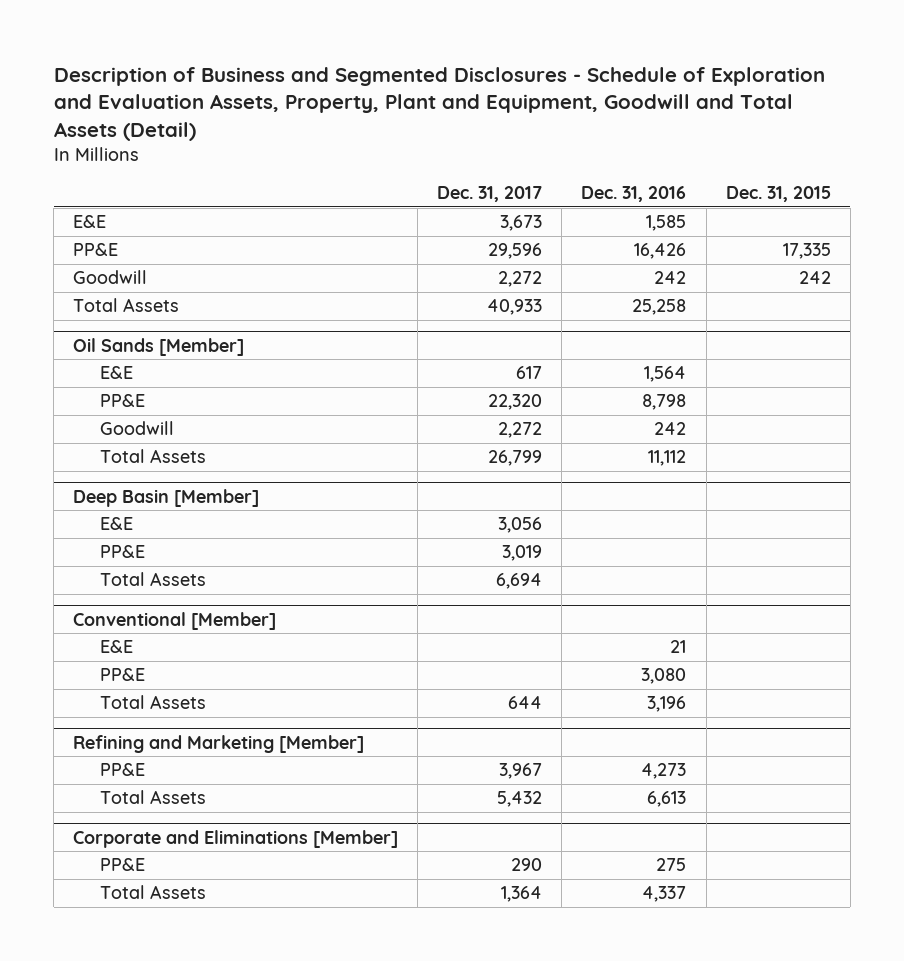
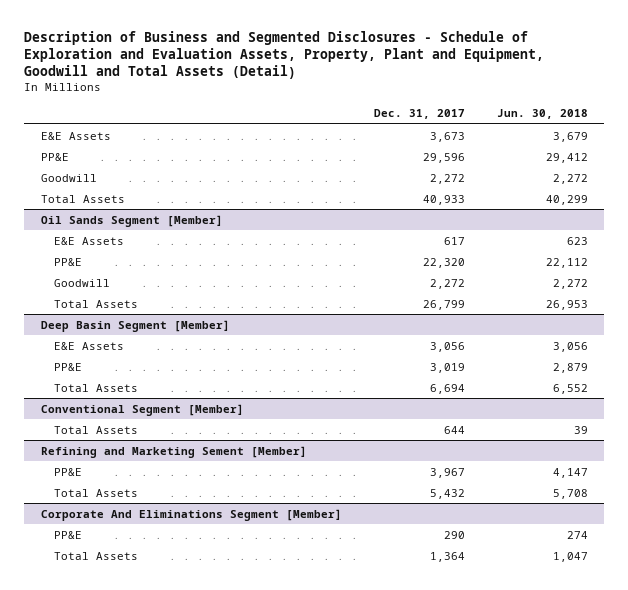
[581,186,687,203] Dec. 31, 2016 -> none
[725,186,831,203] Dec. 31, 2015 -> none
none -> [496,109,588,120] Jun. 30, 2018
[73,215,107,229] E&E -> [40,131,111,140] E&E Assets
[73,337,245,356] Oil Sands [Member] -> [40,214,223,227] Oil Sands Segment [Member]
[100,366,134,380] E&E -> [54,236,125,245] E&E Assets
[73,488,260,507] Deep Basin [Member] -> [40,319,230,332] Deep Basin Segment [Member]
[100,517,134,531] E&E -> [54,341,125,350] E&E Assets
[100,640,134,654] E&E -> none
[100,668,146,682] PP&E -> none
[73,611,277,630] Conventional [Member] -> [40,403,244,416] Conventional Segment [Member]
[73,734,365,753] Refining and Marketing [Member] -> [40,445,307,458] Refining and Marketing Sement [Member]
[73,829,399,848] Corporate and Eliminations [Member] -> [40,508,342,521] Corporate And Eliminations Segment [Member]

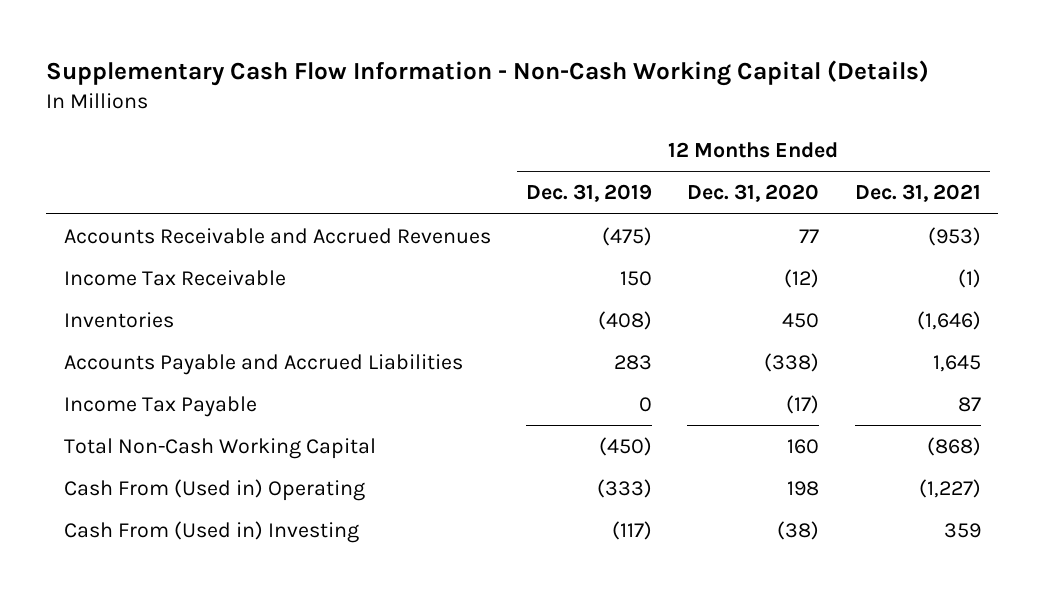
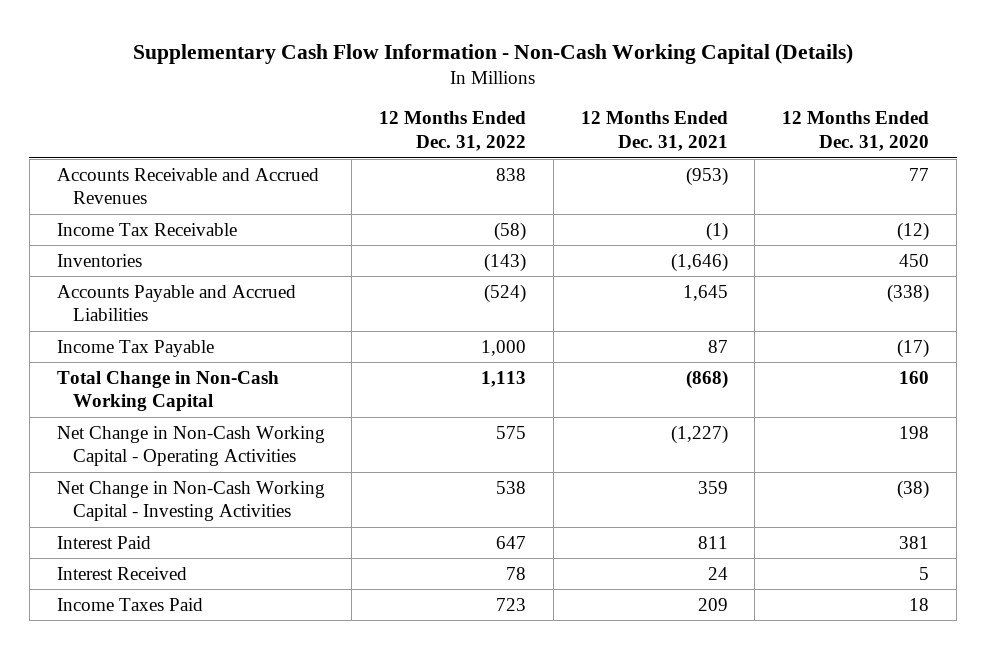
[525,184,652,203] Dec. 31, 2019 -> none
none -> [379,111,527,152] 12 Months Ended Dec. 31, 2022
[63,437,376,459] Total Non-Cash Working Capital -> [56,370,279,412] Total Change in Non-Cash Working Capital
[63,478,365,501] Cash From (Used in) Operating -> [56,425,325,467] Net Change in Non-Cash Working Capital - Operating Activities
[63,520,359,543] Cash From (Used in) Investing -> [56,480,325,522] Net Change in Non-Cash Working Capital - Investing Activities
none -> [56,535,151,549] Interest Paid
none -> [56,566,187,580] Interest Received
none -> [56,597,203,611] Income Taxes Paid

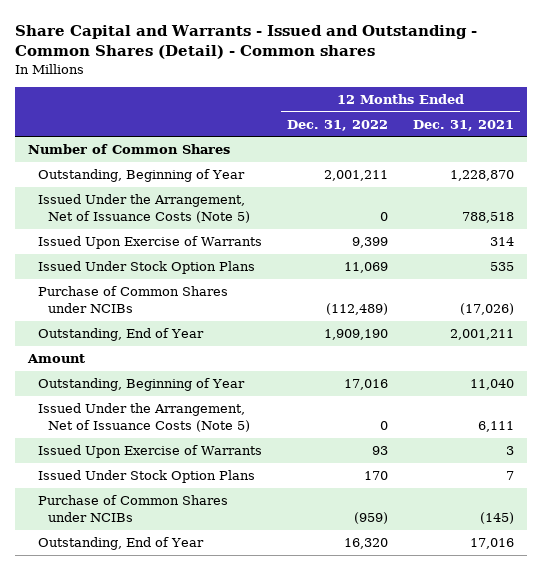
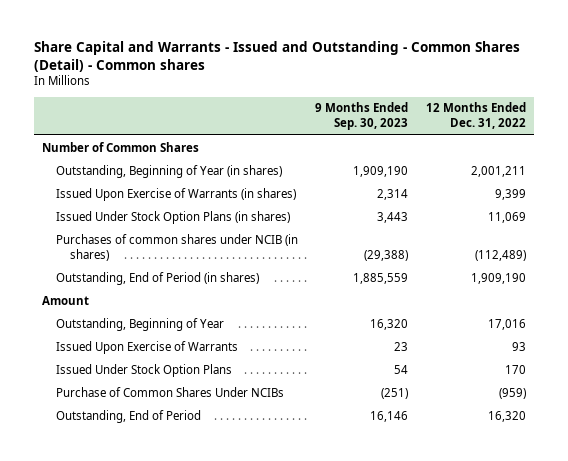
[413,119,515,131] Dec. 31, 2021 -> none
none -> [315,102,409,131] 9 Months Ended Sep. 30, 2023
[37,194,251,224] Issued Under the Arrangement, Net of Issuance Costs (Note 5) -> none
[37,169,245,183] Outstanding, Beginning of Year -> [56,164,283,178] Outstanding, Beginning of Year (in shares)
[37,236,262,250] Issued Upon Exercise of Warrants -> [56,187,297,201] Issued Upon Exercise of Warrants (in shares)
[37,261,255,275] Issued Under Stock Option Plans -> [56,210,291,224] Issued Under Stock Option Plans (in shares)
[37,286,228,314] Purchase of Common Shares under NCIBs -> [56,233,299,261] Purchases of common shares under NCIB (in shares)
[37,328,204,342] Outstanding, End of Year -> [56,271,260,285] Outstanding, End of Period (in shares)
[37,403,251,433] Issued Under the Arrangement, Net of Issuance Costs (Note 5) -> none
[37,495,228,523] Purchase of Common Shares under NCIBs -> [56,386,285,397] Purchase of Common Shares Under NCIBs
[37,537,204,551] Outstanding, End of Year -> [56,409,202,423] Outstanding, End of Period

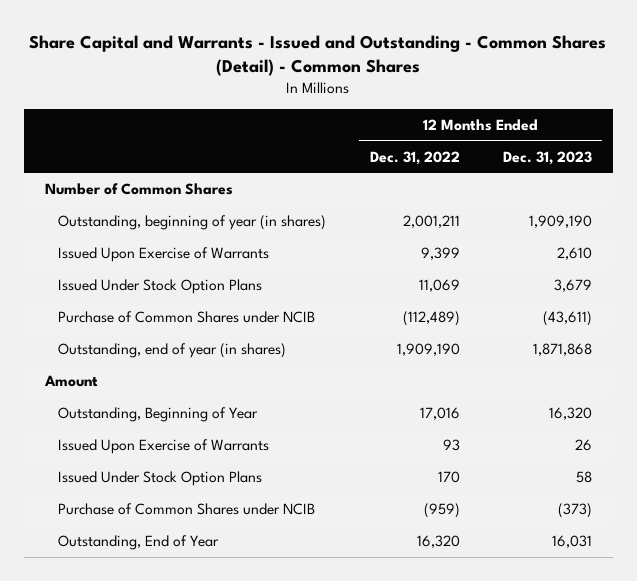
[33,40,520,72] Share Capital and Warrants - Issued and Outstanding - Common Shares (Detail) - Common shares -> [29,34,607,77] Share Capital and Warrants - Issued and Outstanding - Common Shares (Detail) - Common Shares
[315,102,409,131] 9 Months Ended Sep. 30, 2023 -> none
none -> [502,150,592,165] Dec. 31, 2023
[56,164,283,178] Outstanding, Beginning of Year (in shares) -> [58,214,327,230] Outstanding, beginning of year (in shares)
[56,187,297,201] Issued Upon Exercise of Warrants (in shares) -> [58,246,270,262] Issued Upon Exercise of Warrants
[56,210,291,224] Issued Under Stock Option Plans (in shares) -> [58,278,263,294] Issued Under Stock Option Plans
[56,233,299,261] Purchases of common shares under NCIB (in shares) -> [58,310,316,323] Purchase of Common Shares under NCIB
[56,271,260,285] Outstanding, End of Period (in shares) -> [58,342,287,358] Outstanding, end of year (in shares)
[56,386,285,397] Purchase of Common Shares Under NCIBs -> [58,502,316,515] Purchase of Common Shares under NCIB
[56,409,202,423] Outstanding, End of Period -> [58,534,220,550] Outstanding, End of Year

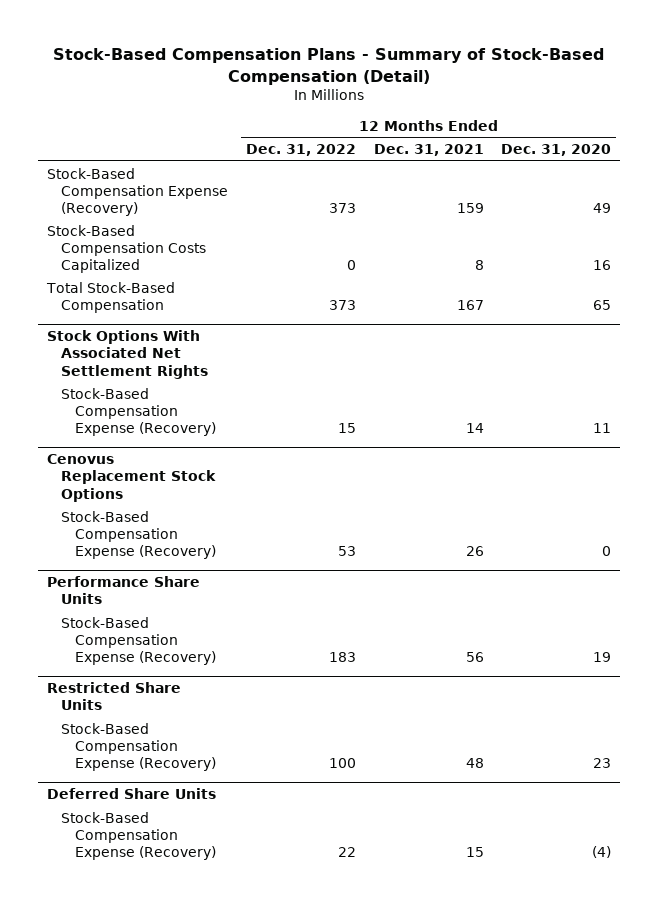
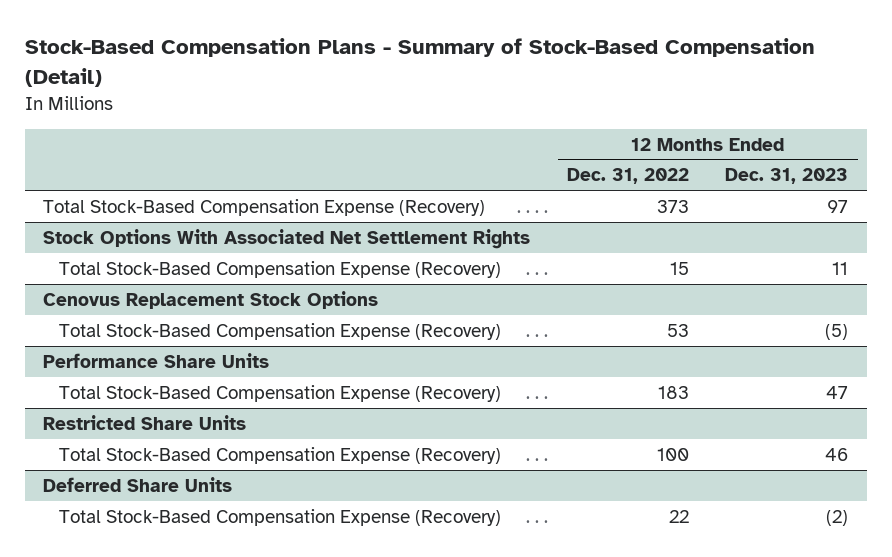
[373,144,484,157] Dec. 31, 2021 -> none
[501,144,612,157] Dec. 31, 2020 -> none
none -> [725,168,849,185] Dec. 31, 2023
[46,224,206,274] Stock-Based Compensation Costs Capitalized -> none
[45,281,175,313] Total Stock-Based Compensation -> none
[46,167,228,217] Stock-Based Compensation Expense (Recovery) -> [43,198,486,216] Total Stock-Based Compensation Expense (Recovery)
[60,387,216,437] Stock-Based Compensation Expense (Recovery) -> [58,260,501,278] Total Stock-Based Compensation Expense (Recovery)
[60,510,216,560] Stock-Based Compensation Expense (Recovery) -> [58,322,501,340] Total Stock-Based Compensation Expense (Recovery)
[60,616,216,666] Stock-Based Compensation Expense (Recovery) -> [58,384,501,402] Total Stock-Based Compensation Expense (Recovery)
[60,722,216,772] Stock-Based Compensation Expense (Recovery) -> [58,446,501,464] Total Stock-Based Compensation Expense (Recovery)
[60,811,216,861] Stock-Based Compensation Expense (Recovery) -> [58,508,501,526] Total Stock-Based Compensation Expense (Recovery)

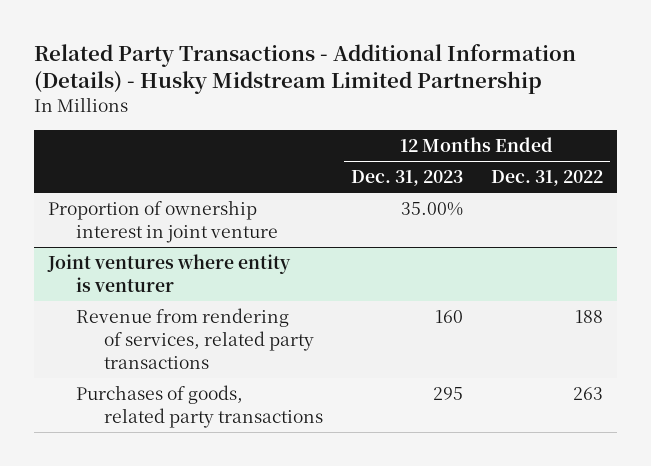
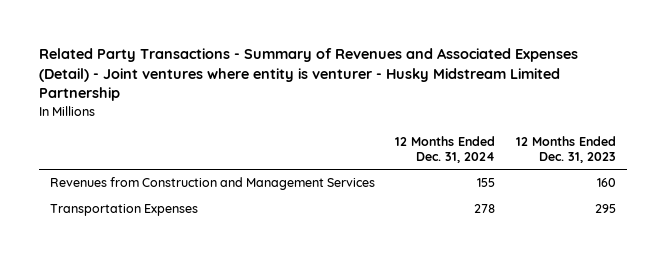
[33,43,576,95] Related Party Transactions - Additional Information (Details) - Husky Midstream Limited Partnership -> [39,47,579,102] Related Party Transactions - Summary of Revenues and Associated Expenses (Detail) - Joint ventures where entity is venturer - Husky Midstream Limited Partnership
[491,170,604,187] Dec. 31, 2022 -> none
none -> [395,135,496,164] 12 Months Ended Dec. 31, 2024
[47,200,278,243] Proportion of ownership interest in joint venture -> none
[46,254,291,292] Joint ventures where entity is venturer -> none
[75,308,314,369] Revenue from rendering of services, related party transactions -> [49,177,375,191] Revenues from Construction and Management Services
[75,385,323,428] Purchases of goods, related party transactions -> [49,204,198,217] Transportation Expenses

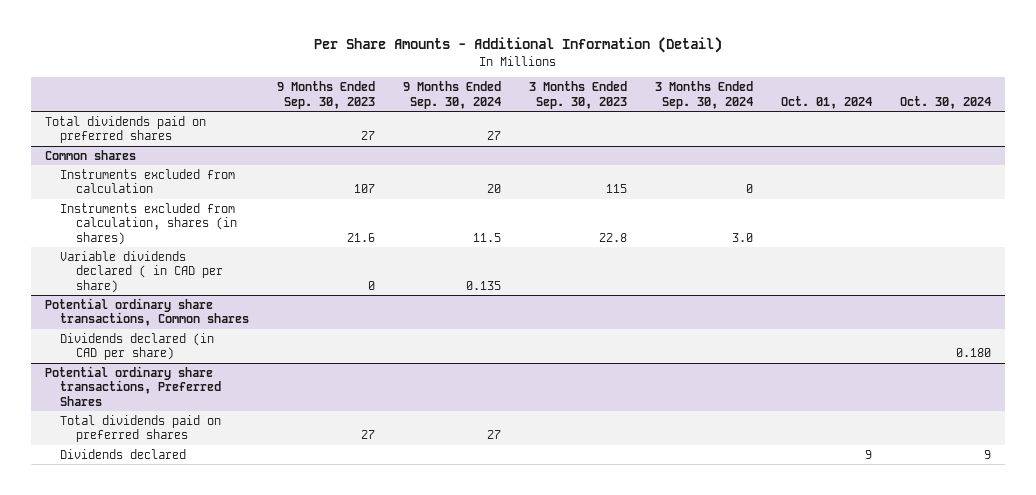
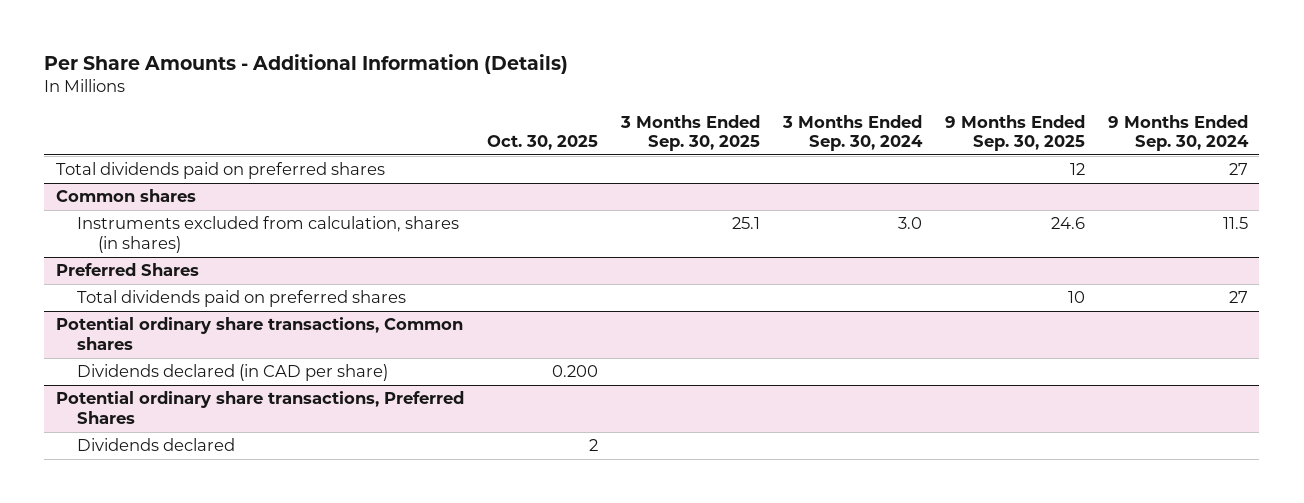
[313,37,722,54] Per Share Amounts - Additional Information (Detail) -> [44,53,569,74] Per Share Amounts - Additional Information (Details)
[277,81,376,109] 9 Months Ended Sep. 30, 2023 -> none
[528,81,627,109] 3 Months Ended Sep. 30, 2023 -> none
[780,95,872,109] Oct. 01, 2024 -> none
[899,95,991,109] Oct. 30, 2024 -> none
none -> [486,134,598,150] Oct. 30, 2025
none -> [619,114,760,151] 3 Months Ended Sep. 30, 2025
none -> [944,114,1085,151] 9 Months Ended Sep. 30, 2025
[60,168,236,194] Instruments excluded from calculation -> none
[60,250,223,293] Variable dividends declared ( in CAD per share) -> none
none -> [55,263,199,277] Preferred Shares
none -> [76,290,406,308] Total dividends paid on preferred shares
[60,414,222,443] Total dividends paid on preferred shares -> none

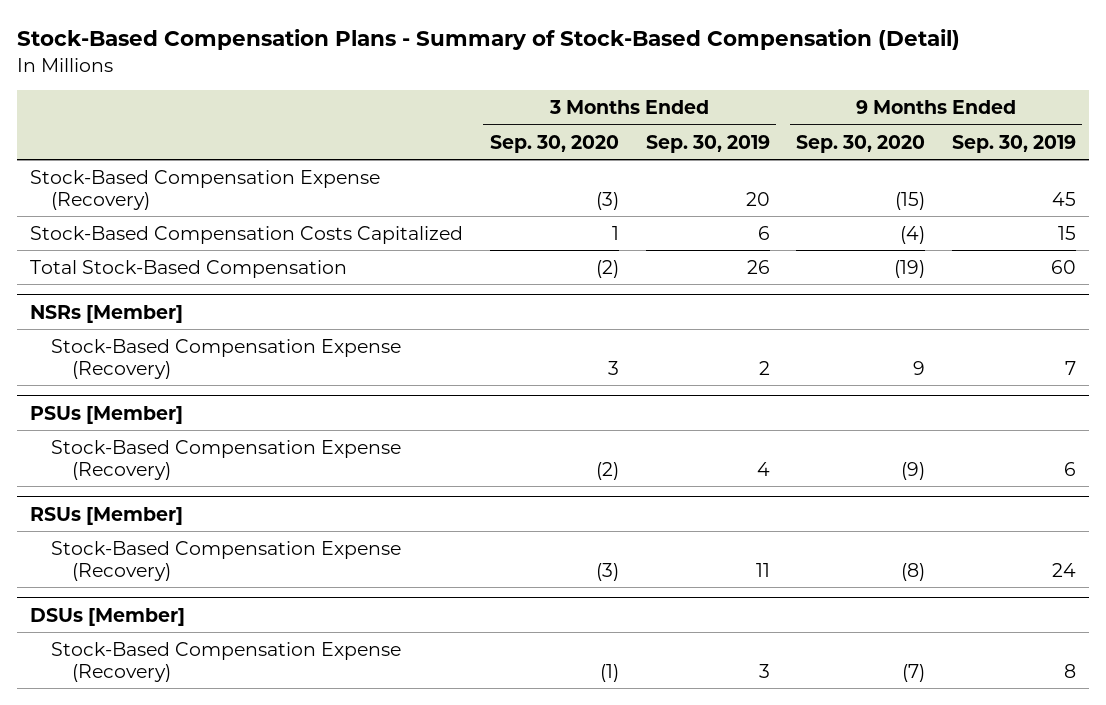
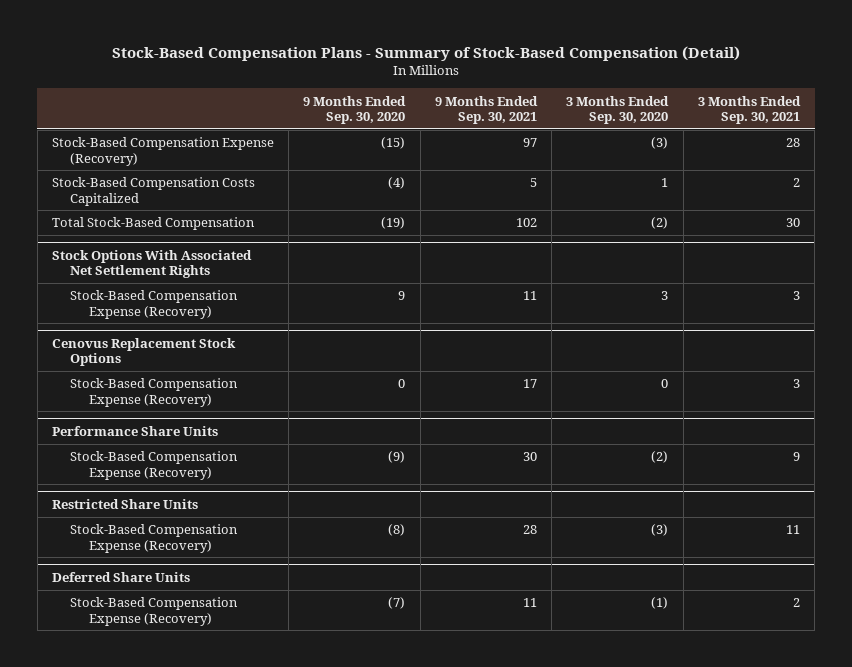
[645,134,770,153] Sep. 30, 2019 -> none
[951,134,1076,153] Sep. 30, 2019 -> none
none -> [434,95,538,125] 9 Months Ended Sep. 30, 2021
none -> [697,95,801,125] 3 Months Ended Sep. 30, 2021
[30,304,184,323] NSRs [Member] -> [51,249,252,279] Stock Options With Associated Net Settlement Rights
none -> [51,337,236,367] Cenovus Replacement Stock Options
none -> [70,378,239,407] Stock-Based Compensation Expense (Recovery)
[30,405,184,424] PSUs [Member] -> [51,425,218,436] Performance Share Units
[30,506,184,525] RSUs [Member] -> [51,498,198,509] Restricted Share Units
[30,607,186,626] DSUs [Member] -> [51,571,190,582] Deferred Share Units

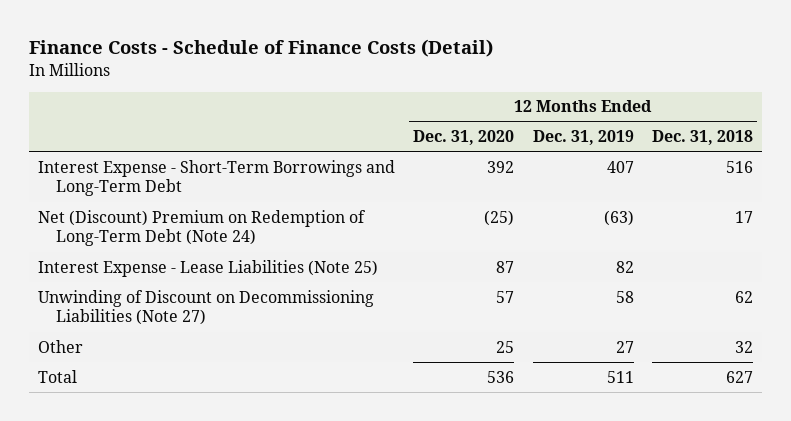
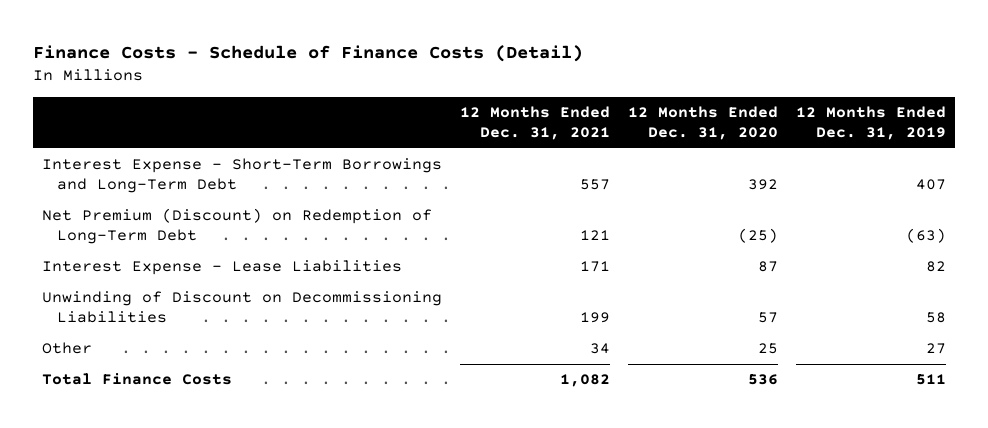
[651,130,753,146] Dec. 31, 2018 -> none
none -> [459,106,610,140] 12 Months Ended Dec. 31, 2021
[38,209,367,247] Net (Discount) Premium on Redemption of Long-Term Debt (Note 24) -> [42,208,433,245] Net Premium (Discount) on Redemption of Long-Term Debt
[38,259,379,277] Interest Expense - Lease Liabilities (Note 25) -> [42,260,403,276] Interest Expense - Lease Liabilities
[38,289,375,326] Unwinding of Discount on Decommissioning Liabilities (Note 27) -> [42,291,443,324] Unwinding of Discount on Decommissioning Liabilities
[38,369,78,383] Total -> [42,373,233,386] Total Finance Costs

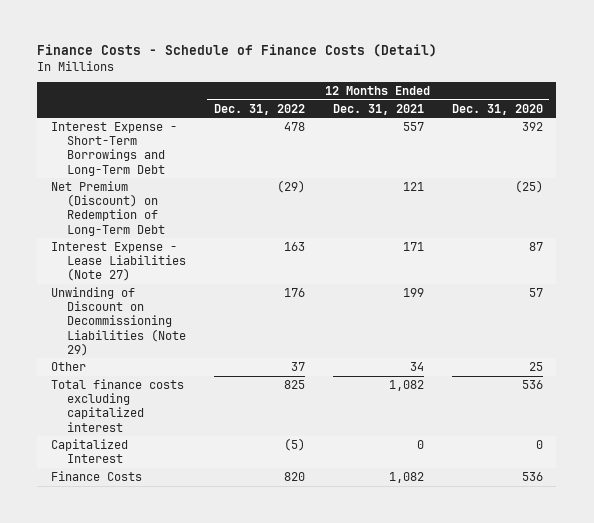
[795,106,946,140] 12 Months Ended Dec. 31, 2019 -> none
none -> [213,103,305,115] Dec. 31, 2022
[42,260,403,276] Interest Expense - Lease Liabilities -> [51,242,187,282] Interest Expense - Lease Liabilities (Note 27)
[42,291,443,324] Unwinding of Discount on Decommissioning Liabilities -> [51,287,187,356] Unwinding of Discount on Decommissioning Liabilities (Note 29)
none -> [51,379,185,432] Total finance costs excluding capitalized interest
none -> [51,439,129,464] Capitalized Interest
[42,373,233,386] Total Finance Costs -> [51,471,143,482] Finance Costs

